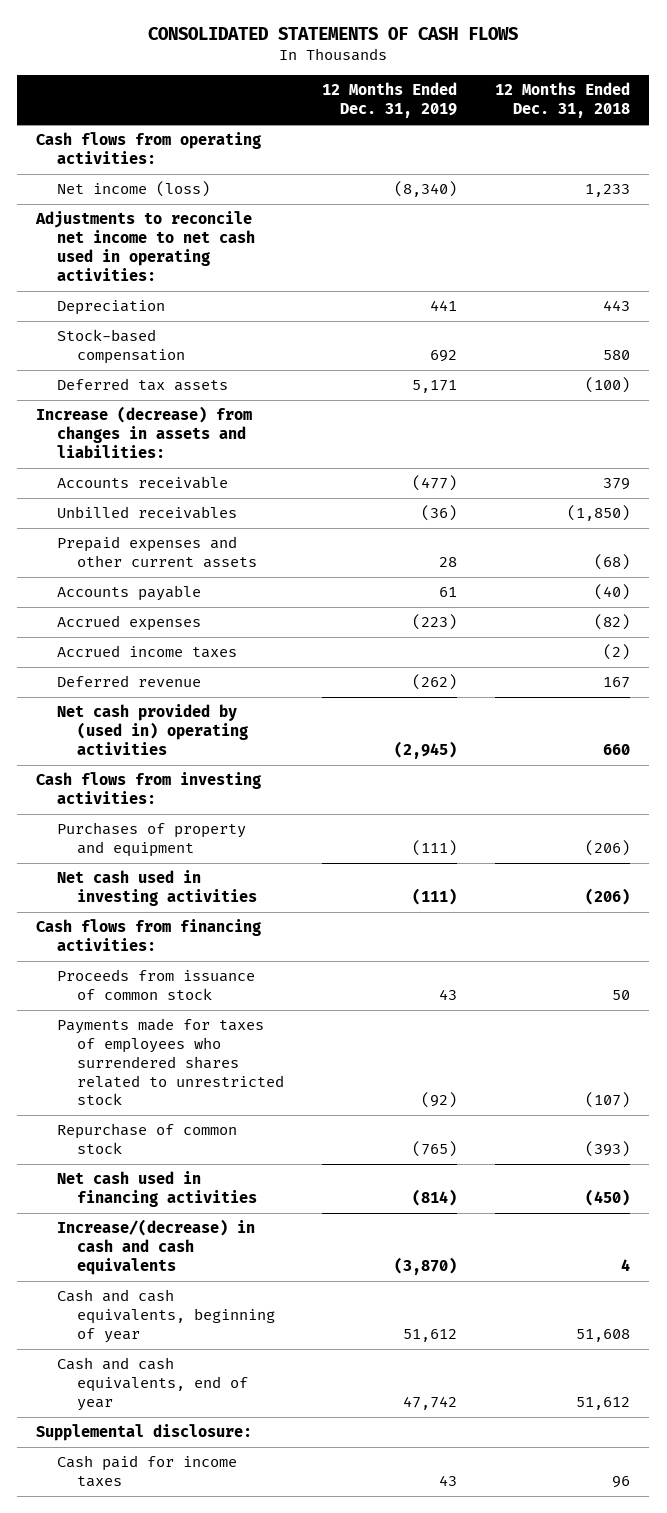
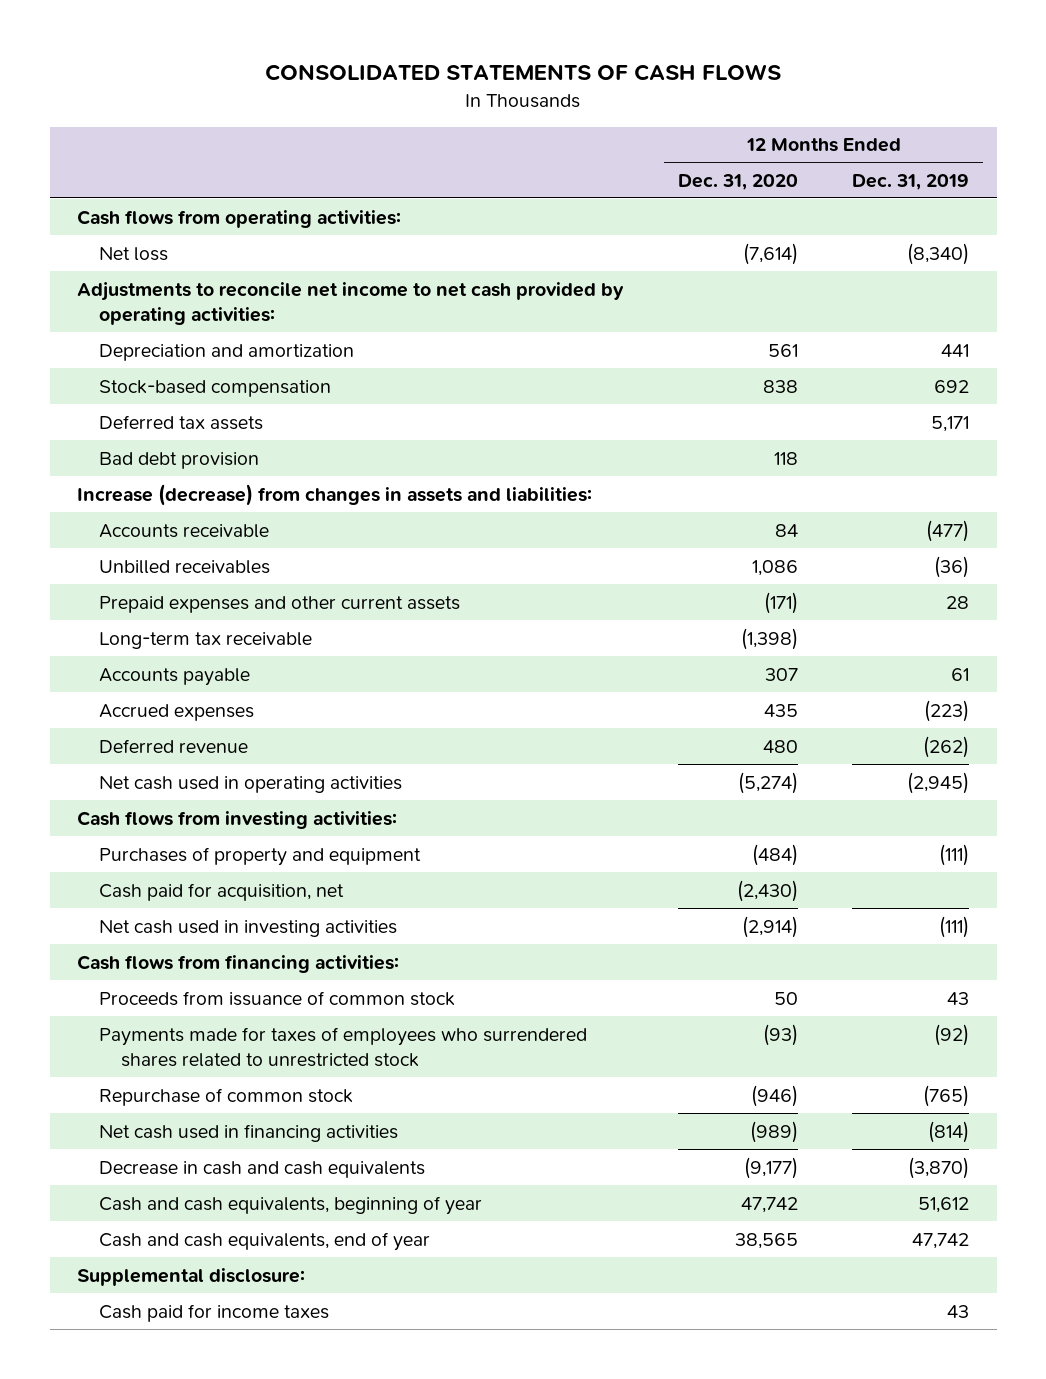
[495,82,631,119] 12 Months Ended Dec. 31, 2018 -> none
none -> [677,173,798,190] Dec. 31, 2020
[56,181,210,198] Net income (loss) -> [99,246,169,261] Net loss
[35,211,255,281] Adjustments to reconcile net income to net cash used in operating activities: -> [76,281,624,325] Adjustments to reconcile net income to net cash provided by operating activities:
[56,300,165,316] Depreciation -> [99,343,355,361] Depreciation and amortization
none -> [99,451,260,469] Bad debt provision
none -> [99,631,313,649] Long-term tax receivable
[56,645,237,659] Accrued income taxes -> none
[56,704,248,755] Net cash provided by (used in) operating activities -> [99,775,403,793] Net cash used in operating activities
none -> [99,882,345,901] Cash paid for acquisition, net
[56,1219,255,1275] Increase/(decrease) in cash and cash equivalents -> [99,1160,426,1178] Decrease in cash and cash equivalents

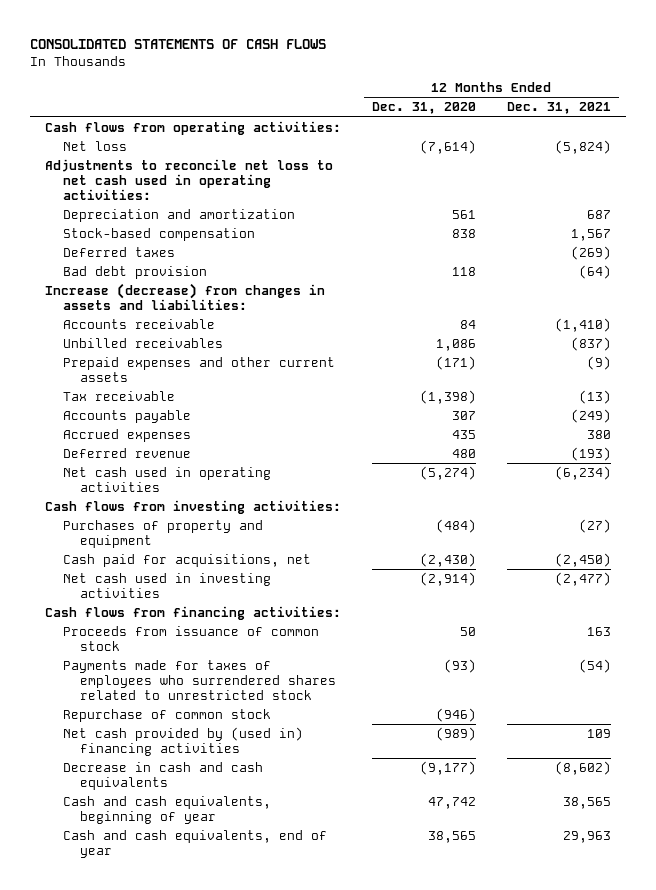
[852,173,970,190] Dec. 31, 2019 -> none
none -> [506,102,611,115] Dec. 31, 2021
[76,281,624,325] Adjustments to reconcile net income to net cash provided by operating activities: -> [45,158,334,200] Adjustments to reconcile net loss to net cash used in operating activities:
[99,414,264,430] Deferred tax assets -> [62,246,175,257] Deferred taxes
[99,631,313,649] Long-term tax receivable -> [62,390,175,401] Tax receivable
[99,882,345,901] Cash paid for acquisition, net -> [62,553,311,567] Cash paid for acquisitions, net
[99,1123,399,1142] Net cash used in financing activities -> [62,726,303,756] Net cash provided by (used in) financing activities
[76,1267,305,1286] Supplemental disclosure: -> none
[99,1303,330,1322] Cash paid for income taxes -> none

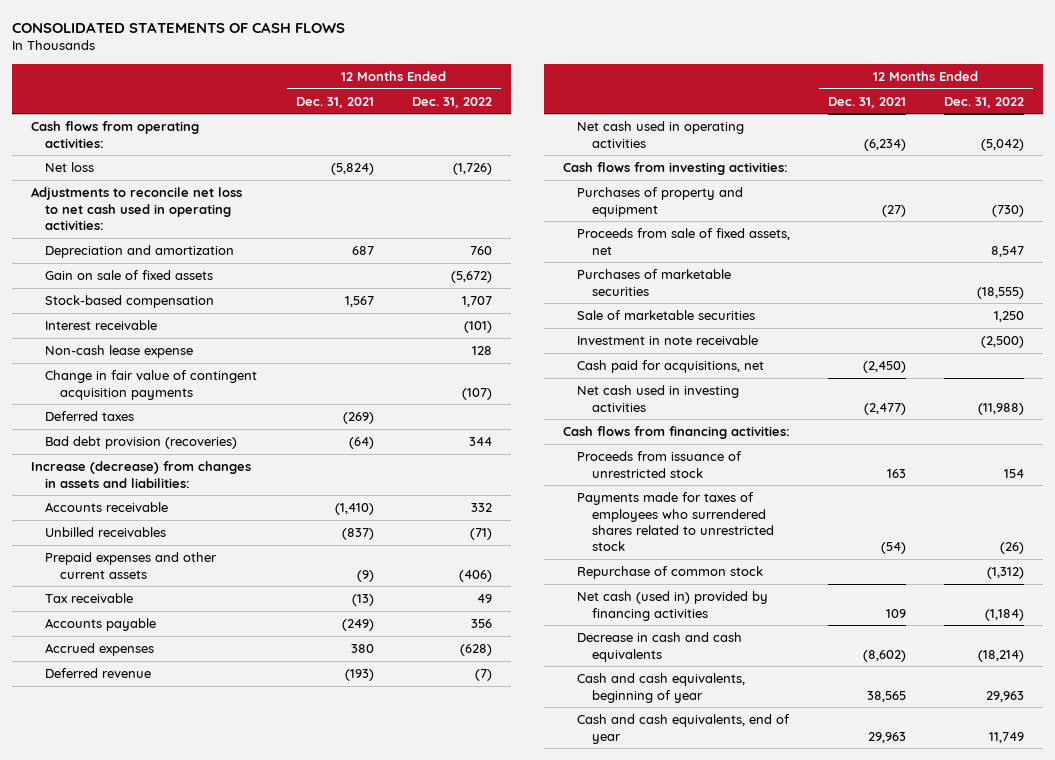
[372,102,477,115] Dec. 31, 2020 -> none
none -> [411,96,492,108] Dec. 31, 2022
none -> [45,270,214,281] Gain on sale of fixed assets
none -> [45,320,158,331] Interest receivable
none -> [45,345,194,359] Non-cash lease expense
none -> [45,370,258,400] Change in fair value of contingent acquisition payments
[62,265,207,279] Bad debt provision -> [45,436,238,450] Bad debt provision (recoveries)
none -> [577,228,791,255] Proceeds from sale of fixed assets, net
none -> [577,269,732,296] Purchases of marketable securities
none -> [577,310,756,321] Sale of marketable securities
none -> [577,335,759,346] Investment in note receivable
[62,625,319,651] Proceeds from issuance of common stock -> [577,451,743,478] Proceeds from issuance of unrestricted stock
[62,726,303,756] Net cash provided by (used in) financing activities -> [577,591,769,621] Net cash (used in) provided by financing activities

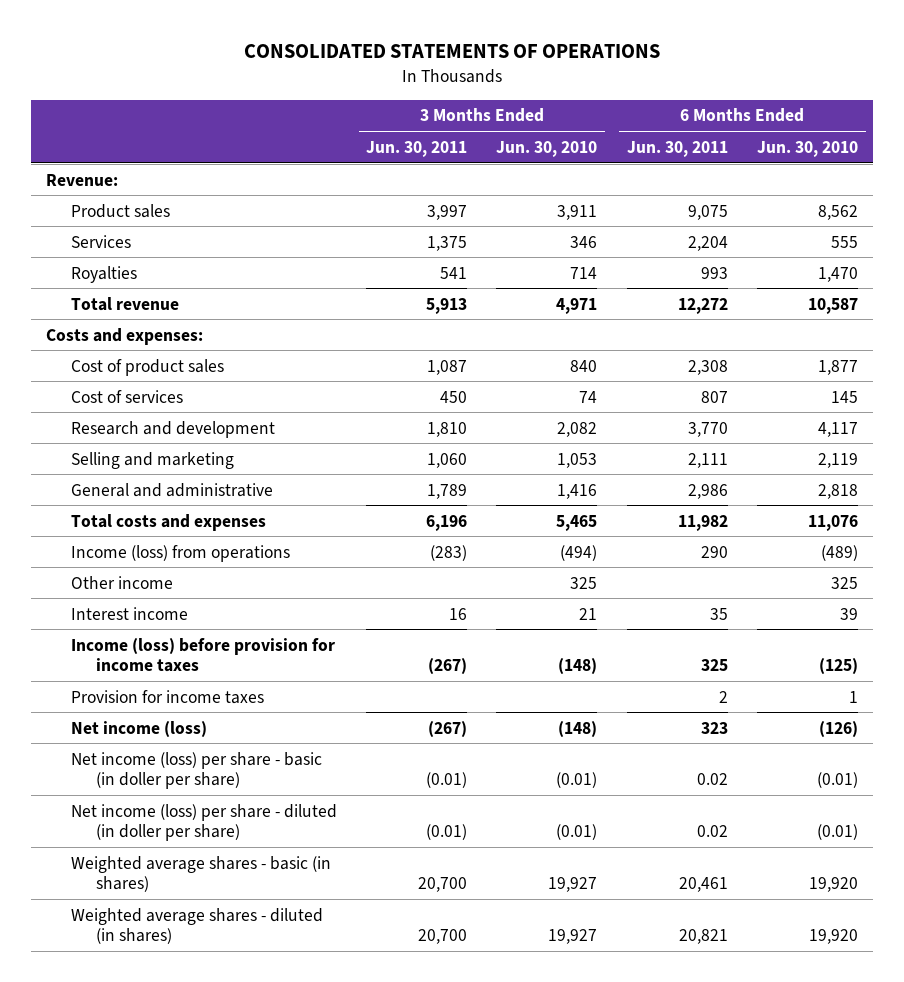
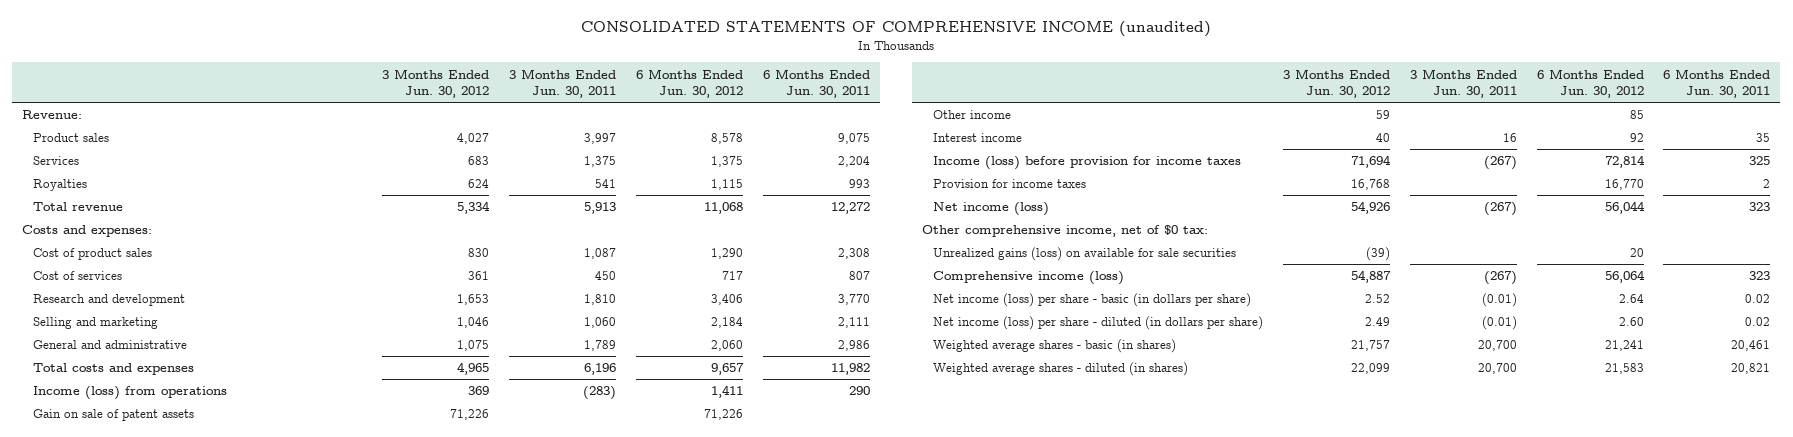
[243,44,660,59] CONSOLIDATED STATEMENTS OF OPERATIONS -> [581,21,1212,38] CONSOLIDATED STATEMENTS OF COMPREHENSIVE INCOME (unaudited)
[496,140,598,157] Jun. 30, 2010 -> none
[757,140,859,157] Jun. 30, 2010 -> none
none -> [382,68,490,98] 3 Months Ended Jun. 30, 2012
none -> [636,68,744,98] 6 Months Ended Jun. 30, 2012
none -> [32,409,194,422] Gain on sale of patent assets
none -> [922,225,1209,238] Other comprehensive income, net of $0 tax:
none -> [932,247,1236,262] Unrealized gains (loss) on available for sale securities
none -> [932,271,1124,286] Comprehensive income (loss)
[70,751,322,790] Net income (loss) per share - basic (in doller per share) -> [932,293,1251,308] Net income (loss) per share - basic (in dollars per share)
[70,803,337,842] Net income (loss) per share - diluted (in doller per share) -> [932,316,1263,331] Net income (loss) per share - diluted (in dollars per share)

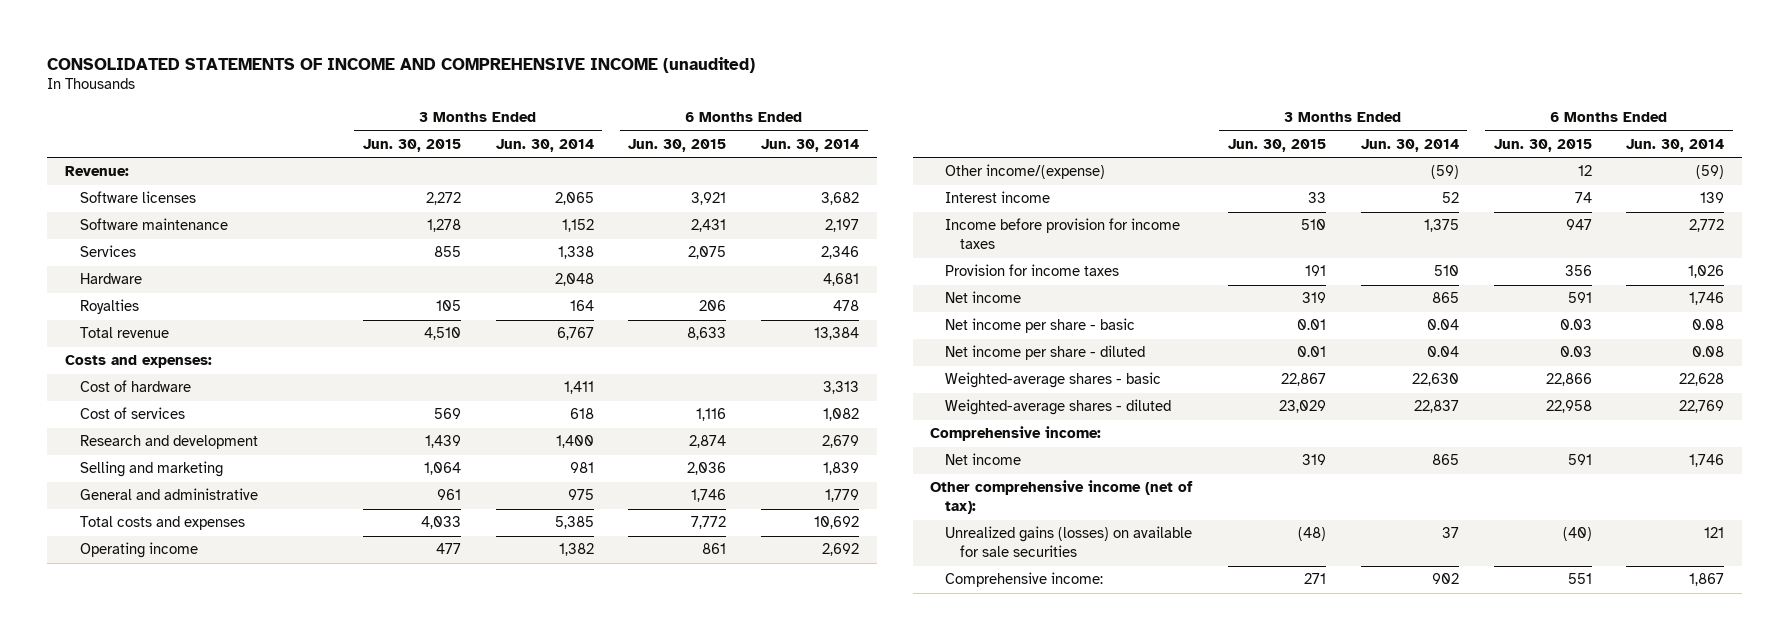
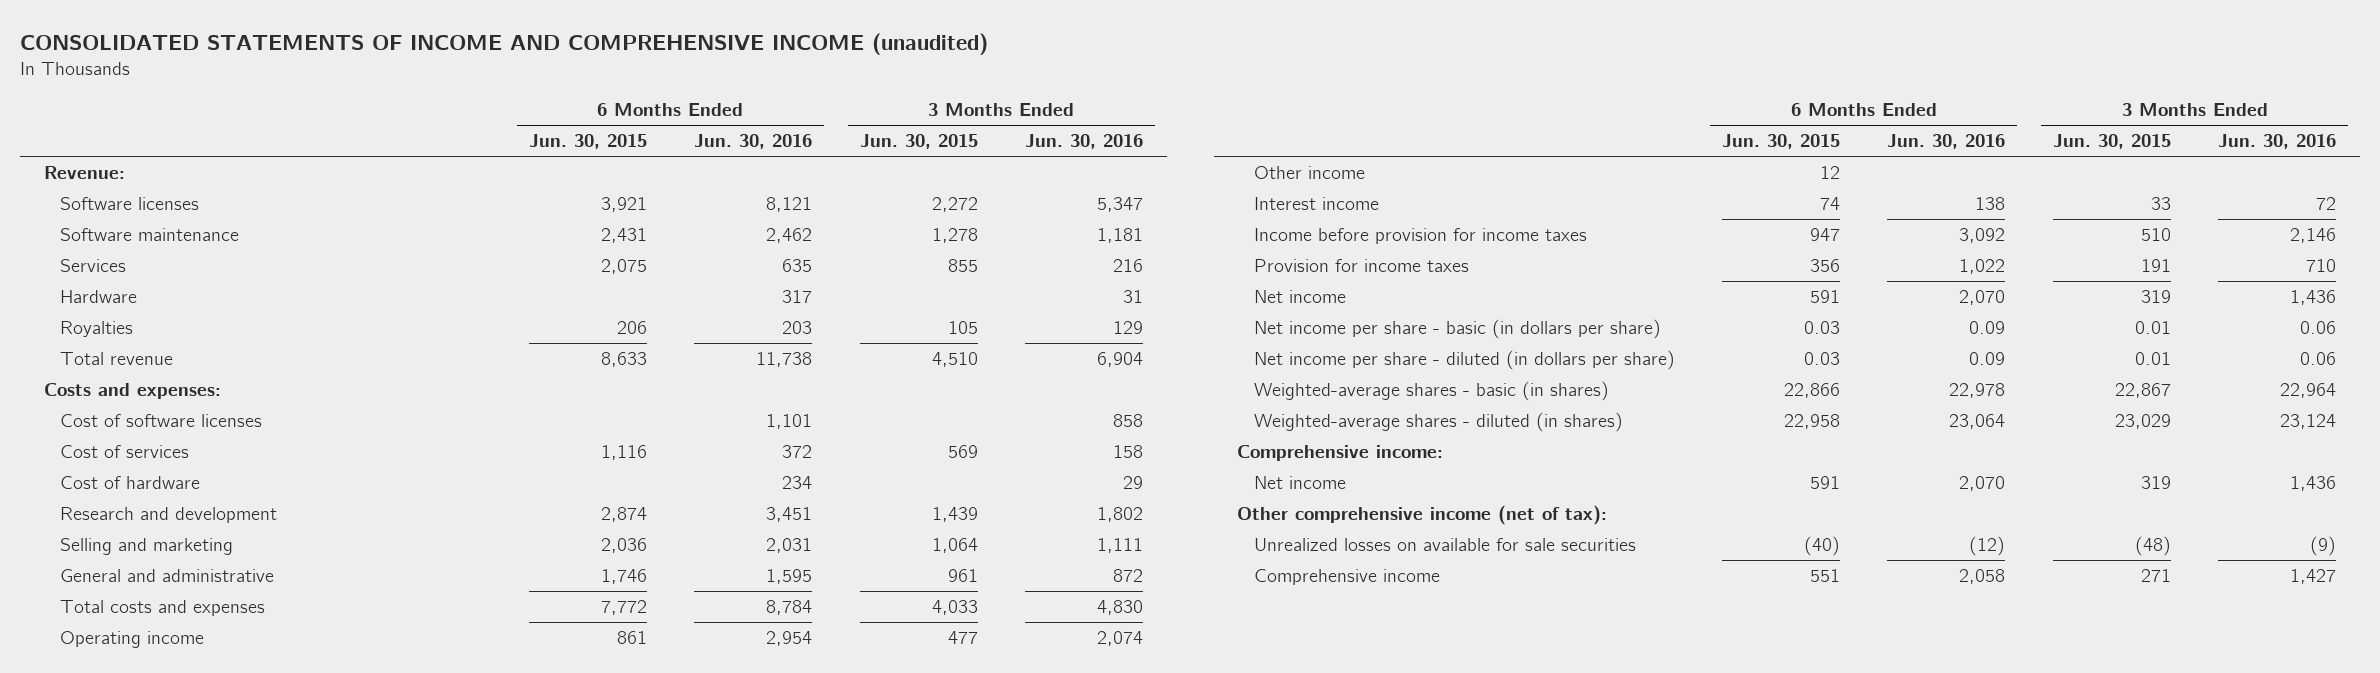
[495,138,594,152] Jun. 30, 2014 -> none
[761,138,860,152] Jun. 30, 2014 -> none
none -> [694,134,813,150] Jun. 30, 2016
none -> [1024,134,1143,150] Jun. 30, 2016
none -> [60,414,263,428] Cost of software licenses
[79,380,191,393] Cost of hardware -> [60,476,201,490] Cost of hardware
[945,164,1106,180] Other income/(expense) -> [1253,166,1365,180] Other income
[945,318,1136,334] Net income per share - basic -> [1253,319,1661,340] Net income per share - basic (in dollars per share)
[945,345,1146,361] Net income per share - diluted -> [1253,350,1675,371] Net income per share - diluted (in dollars per share)
[945,372,1162,389] Weighted-average shares - basic -> [1253,381,1609,402] Weighted-average shares - basic (in shares)
[945,399,1172,416] Weighted-average shares - diluted -> [1253,412,1623,433] Weighted-average shares - diluted (in shares)
[945,526,1193,557] Unrealized gains (losses) on available for sale securities -> [1253,538,1636,552] Unrealized losses on available for sale securities
[945,572,1104,588] Comprehensive income: -> [1253,569,1440,586] Comprehensive income

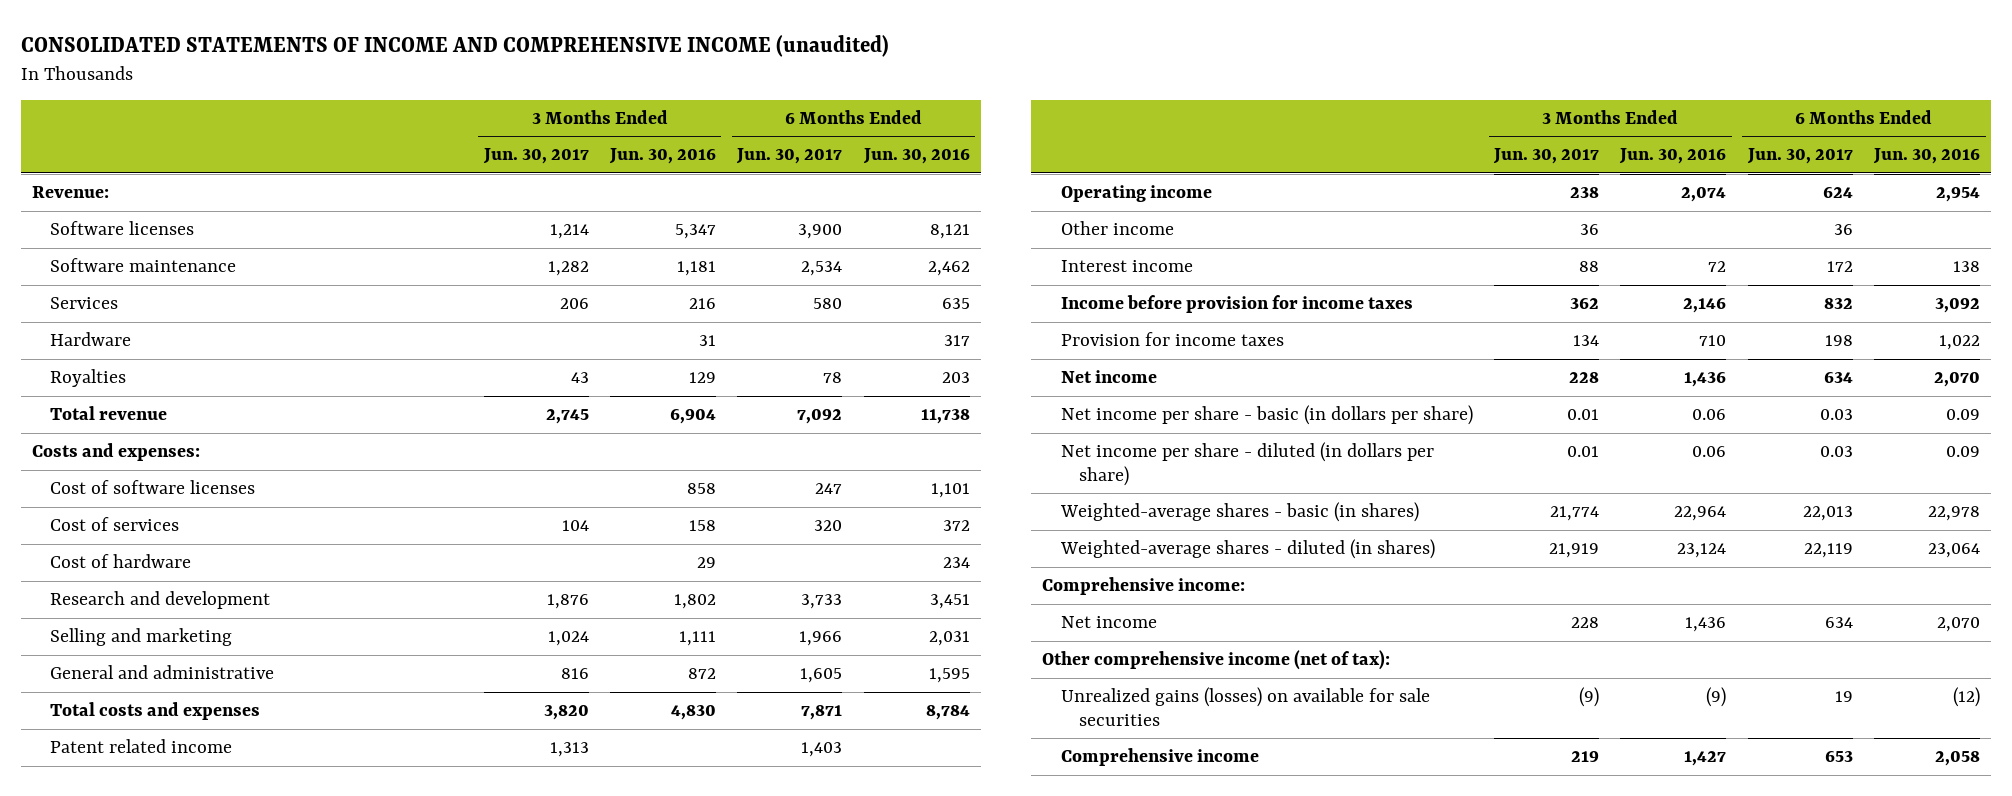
[528,134,647,150] Jun. 30, 2015 -> none
[859,134,978,150] Jun. 30, 2015 -> none
none -> [482,148,589,165] Jun. 30, 2017
none -> [736,148,843,165] Jun. 30, 2017
none -> [50,739,233,754] Patent related income
[1253,538,1636,552] Unrealized losses on available for sale securities -> [1060,687,1430,726] Unrealized gains (losses) on available for sale securities

